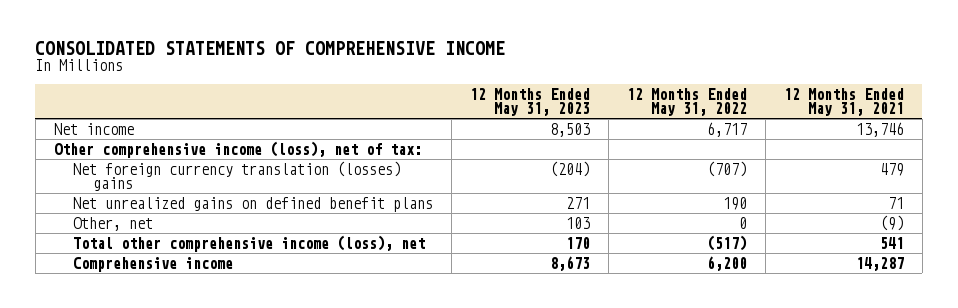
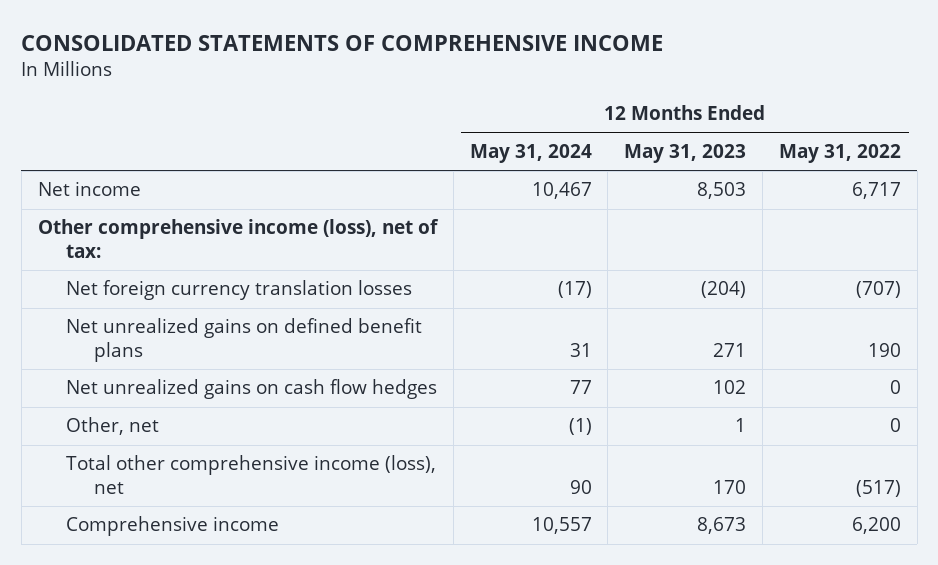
[783,87,904,117] 12 Months Ended May 31, 2021 -> none
none -> [469,143,592,163] May 31, 2024
[73,160,402,192] Net foreign currency translation (losses) gains -> [66,280,413,301] Net foreign currency translation losses
none -> [66,379,438,400] Net unrealized gains on cash flow hedges
[566,216,591,229] 103 -> [735,418,747,433] 1

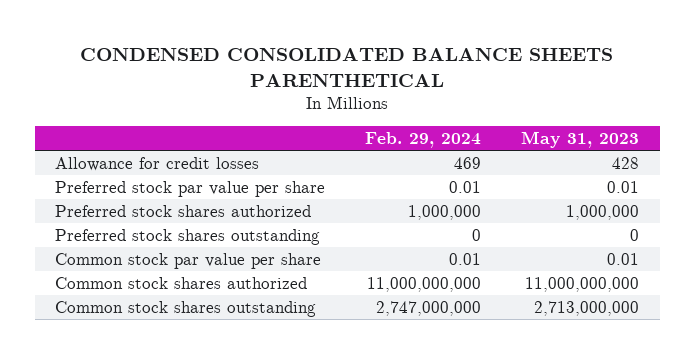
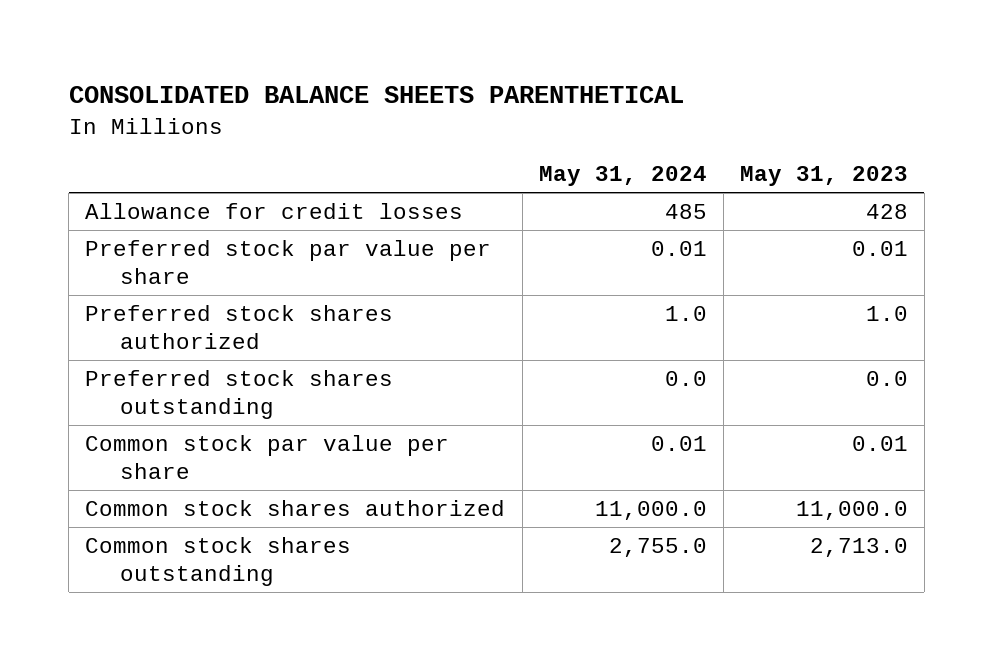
[80,47,614,87] CONDENSED CONSOLIDATED BALANCE SHEETS PARENTHETICAL -> [68,86,684,104] CONSOLIDATED BALANCE SHEETS PARENTHETICAL
[365,131,482,148] Feb. 29, 2024 -> none
none -> [538,166,707,187] May 31, 2024
[566,204,640,220] 1,000,000 -> [865,305,908,321] 1.0
[630,228,640,241] 0 -> [865,370,908,386] 0.0
[525,276,640,292] 11,000,000,000 -> [795,500,908,520] 11,000.0
[534,300,640,316] 2,713,000,000 -> [809,537,908,557] 2,713.0

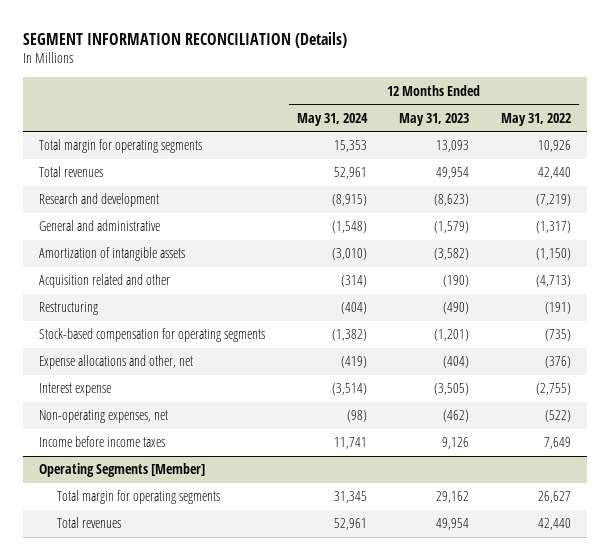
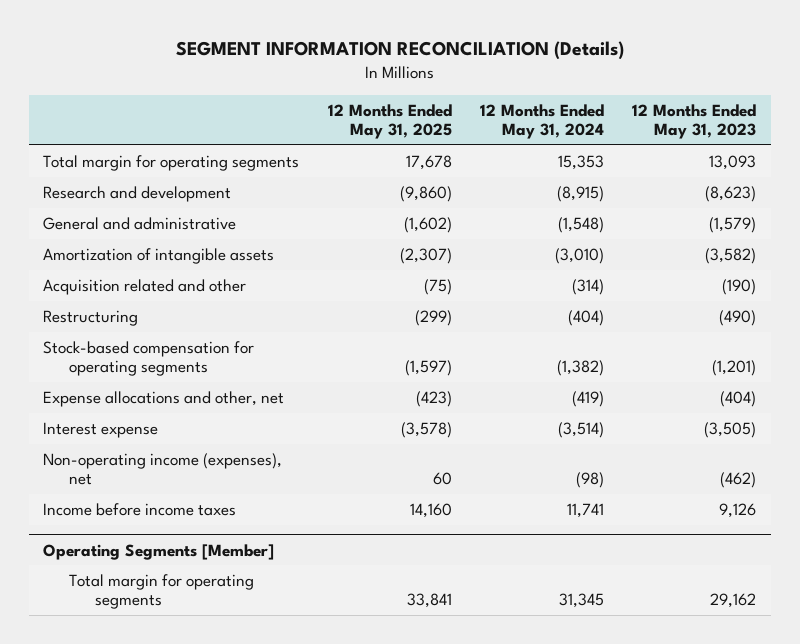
[500,112,571,126] May 31, 2022 -> none
none -> [327,103,452,140] 12 Months Ended May 31, 2025
[39,166,104,178] Total revenues -> none
[39,410,169,424] Non-operating expenses, net -> [43,452,283,486] Non-operating income (expenses), net
[57,517,122,529] Total revenues -> none

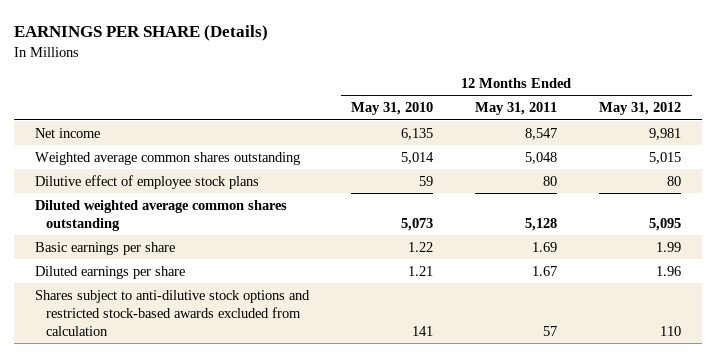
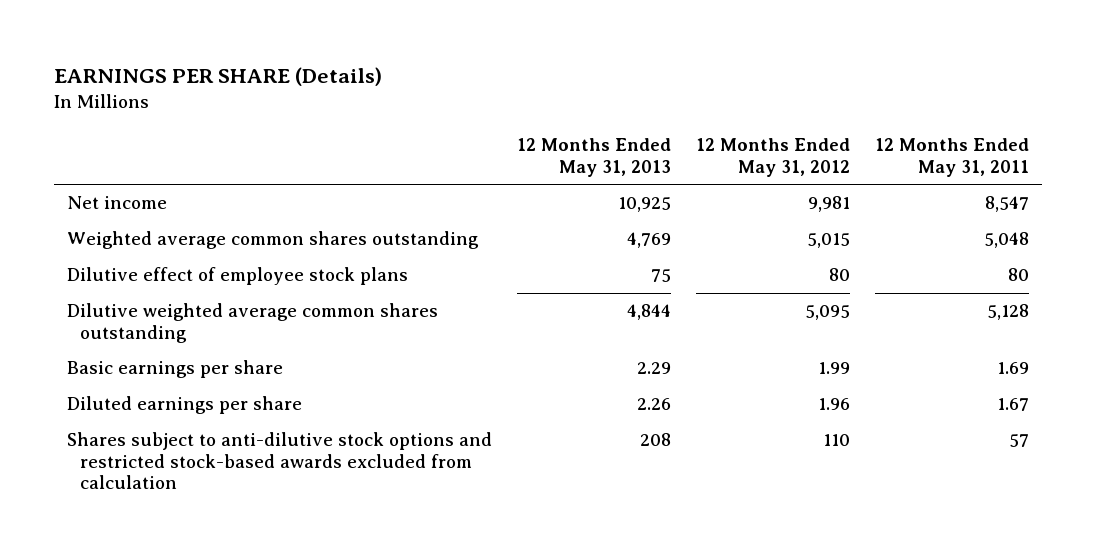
[351,102,434,116] May 31, 2010 -> none
none -> [516,138,671,177] 12 Months Ended May 31, 2013
[35,199,288,231] Diluted weighted average common shares outstanding -> [66,303,438,343] Dilutive weighted average common shares outstanding

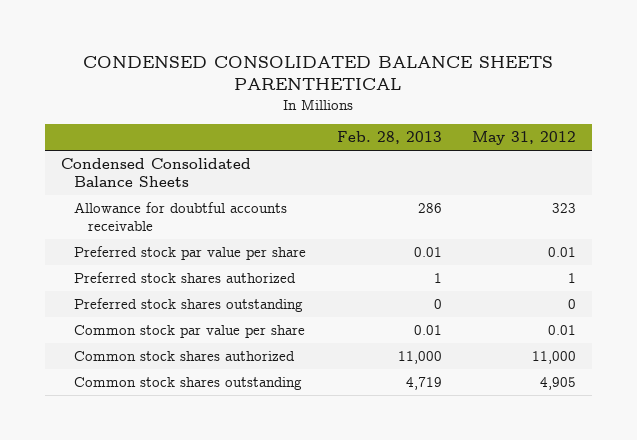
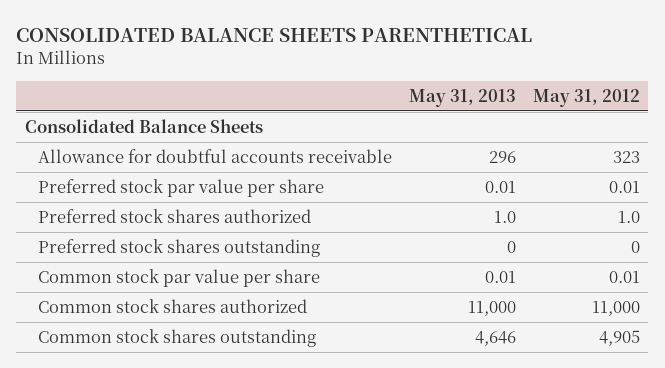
[83,55,554,91] CONDENSED CONSOLIDATED BALANCE SHEETS PARENTHETICAL -> [16,27,533,42] CONSOLIDATED BALANCE SHEETS PARENTHETICAL
[336,131,442,145] Feb. 28, 2013 -> none
none -> [408,88,516,107] May 31, 2013
[60,158,251,187] Condensed Consolidated Balance Sheets -> [24,118,263,133] Consolidated Balance Sheets
[568,273,577,284] 1 -> [617,210,640,223] 1.0

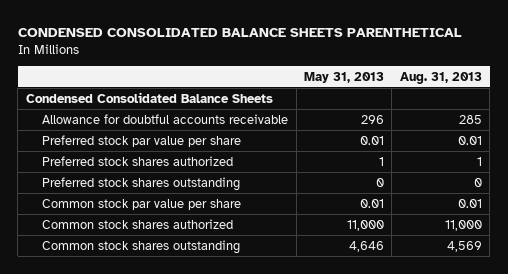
[16,27,533,42] CONSOLIDATED BALANCE SHEETS PARENTHETICAL -> [17,27,462,37] CONDENSED CONSOLIDATED BALANCE SHEETS PARENTHETICAL
[532,88,640,107] May 31, 2012 -> none
none -> [399,71,482,84] Aug. 31, 2013
[24,118,263,133] Consolidated Balance Sheets -> [25,91,273,103] Condensed Consolidated Balance Sheets
[493,210,516,223] 1.0 -> [379,156,385,166] 1

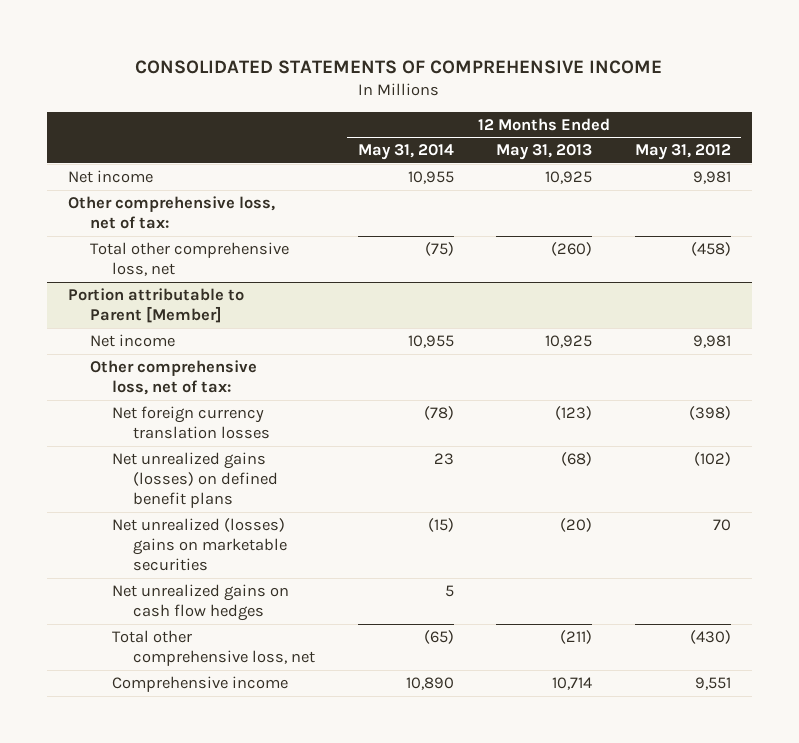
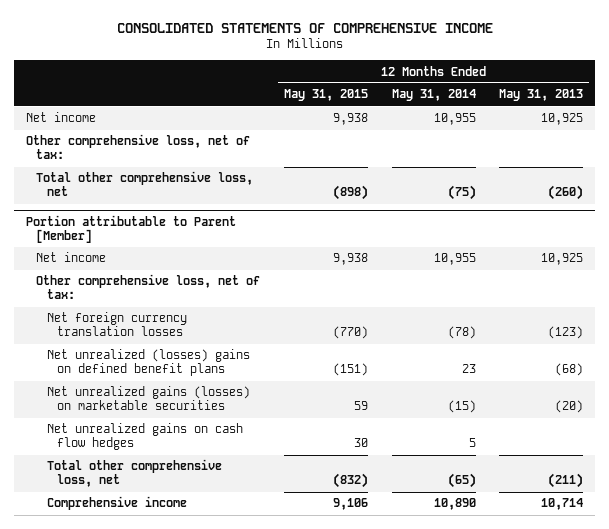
[634,144,731,161] May 31, 2012 -> none
none -> [284,89,369,102] May 31, 2015
[111,452,279,509] Net unrealized gains (losses) on defined benefit plans -> [46,349,250,377] Net unrealized (losses) gains on defined benefit plans
[111,518,288,572] Net unrealized (losses) gains on marketable securities -> [46,386,250,411] Net unrealized gains (losses) on marketable securities

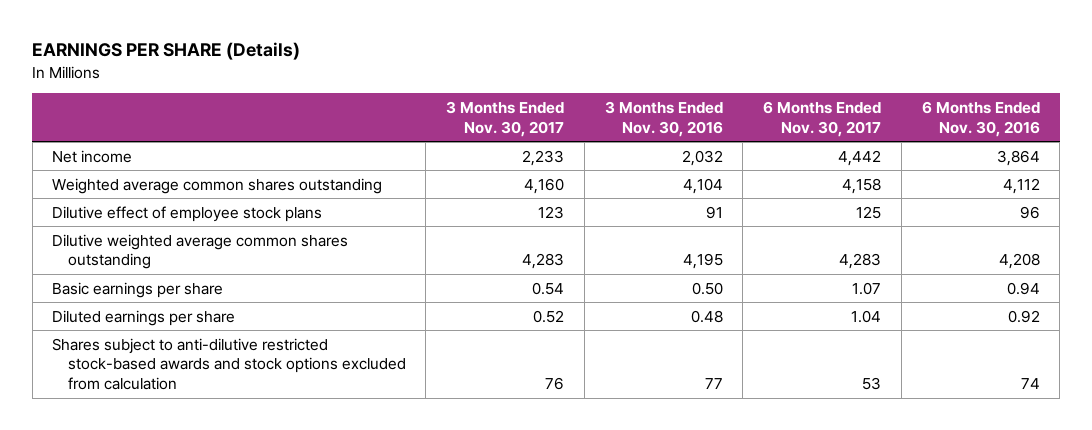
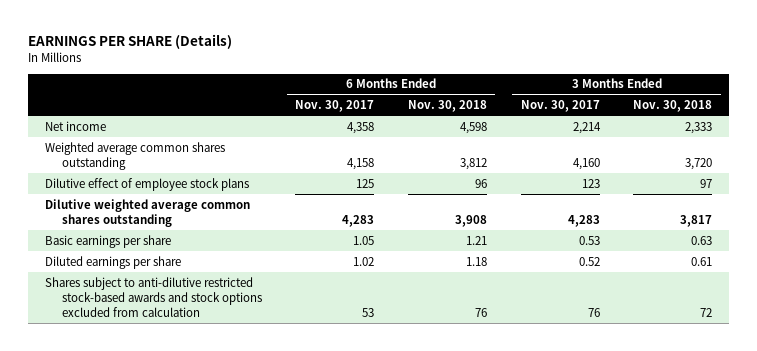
[604,100,723,137] 3 Months Ended Nov. 30, 2016 -> none
[921,100,1040,137] 6 Months Ended Nov. 30, 2016 -> none
none -> [408,100,488,113] Nov. 30, 2018
none -> [633,100,713,113] Nov. 30, 2018
[522,149,565,166] 2,233 -> [572,121,601,134] 2,214
[838,149,882,166] 4,442 -> [347,121,375,134] 4,358
[532,281,565,295] 0.54 -> [578,235,600,245] 0.53
[852,281,882,295] 1.07 -> [353,235,375,245] 1.05
[851,309,882,323] 1.04 -> [353,256,375,266] 1.02

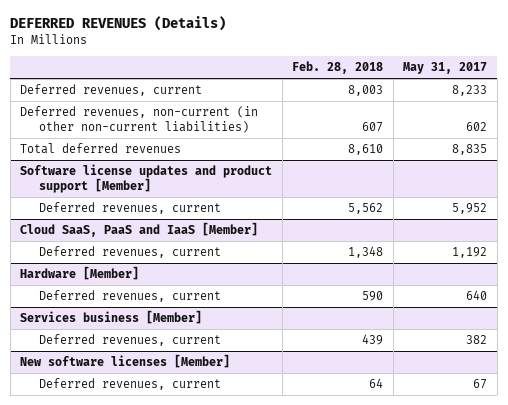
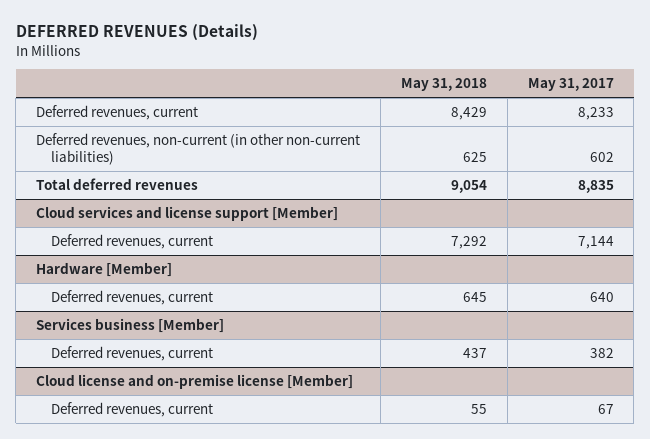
[292,61,384,75] Feb. 28, 2018 -> none
none -> [400,78,487,92] May 31, 2018
[20,164,273,194] Software license updates and product support [Member] -> none
[20,222,259,238] Cloud SaaS, PaaS and IaaS [Member] -> none
[38,246,221,259] Deferred revenues, current -> none
none -> [36,206,339,222] Cloud services and license support [Member]
[452,203,488,215] 5,952 -> [577,236,614,250] 7,144
[20,354,231,369] New software licenses [Member] -> none
none -> [36,374,354,390] Cloud license and on-premise license [Member]

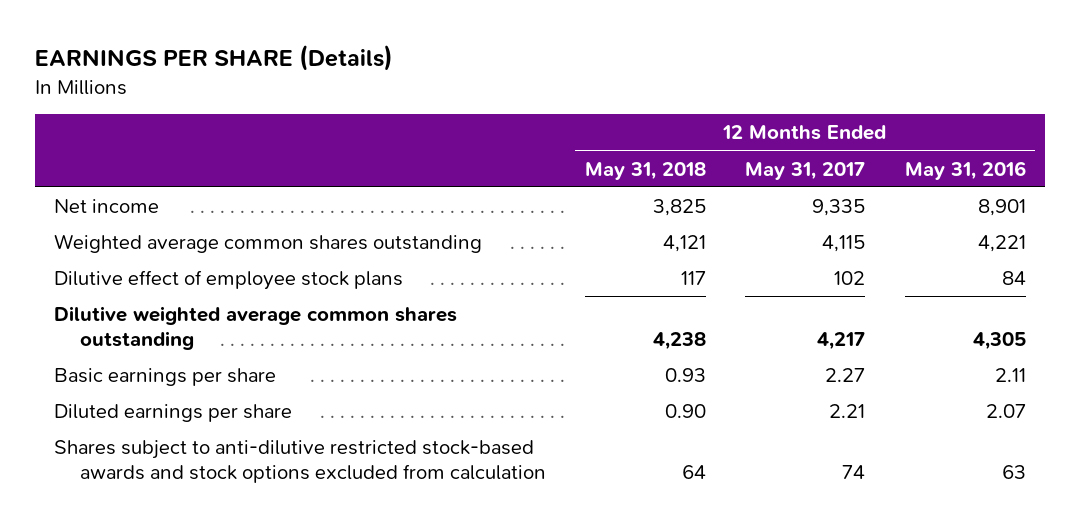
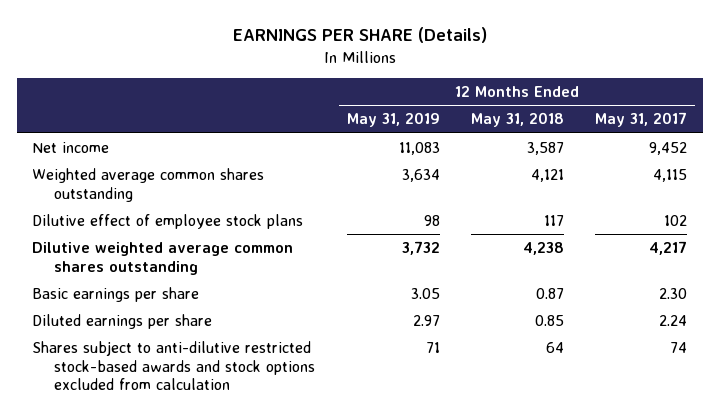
[904,160,1026,180] May 31, 2016 -> none
none -> [346,112,440,128] May 31, 2019
[652,199,706,217] 3,825 -> [526,141,564,155] 3,587
[812,199,866,217] 9,335 -> [649,141,688,155] 9,452
[664,368,706,383] 0.93 -> [535,287,564,299] 0.87
[825,368,866,383] 2.27 -> [659,287,688,299] 2.30
[664,404,706,419] 0.90 -> [534,314,564,326] 0.85
[829,404,866,419] 2.21 -> [659,314,688,326] 2.24

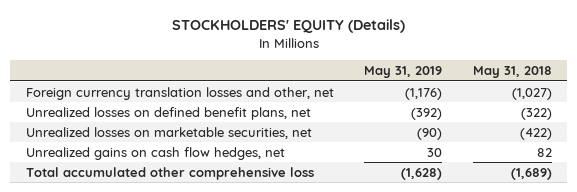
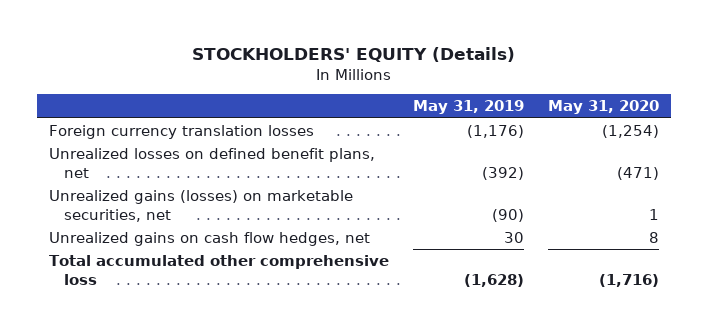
[472,66,552,79] May 31, 2018 -> none
none -> [548,100,660,115] May 31, 2020
[25,86,334,100] Foreign currency translation losses and other, net -> [49,124,315,139] Foreign currency translation losses
[25,126,312,139] Unrealized losses on marketable securities, net -> [49,189,354,222] Unrealized gains (losses) on marketable securities, net

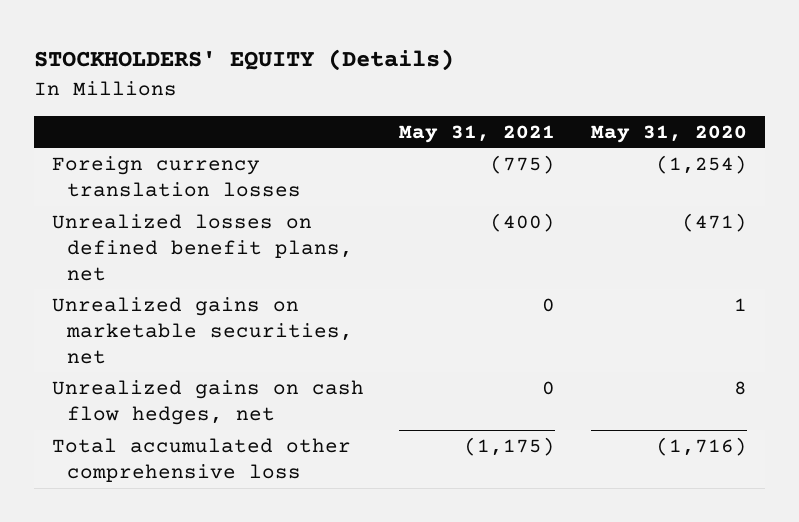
[413,100,525,115] May 31, 2019 -> none
none -> [399,124,556,143] May 31, 2021
[49,189,354,222] Unrealized gains (losses) on marketable securities, net -> [51,296,353,364] Unrealized gains on marketable securities, net

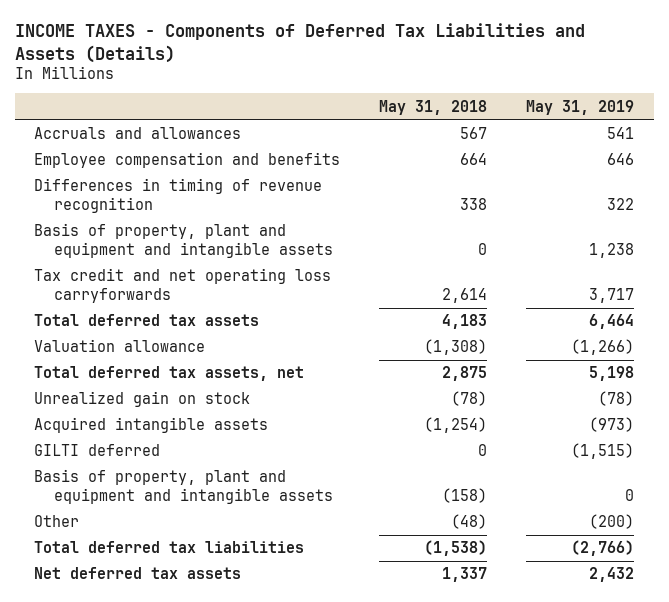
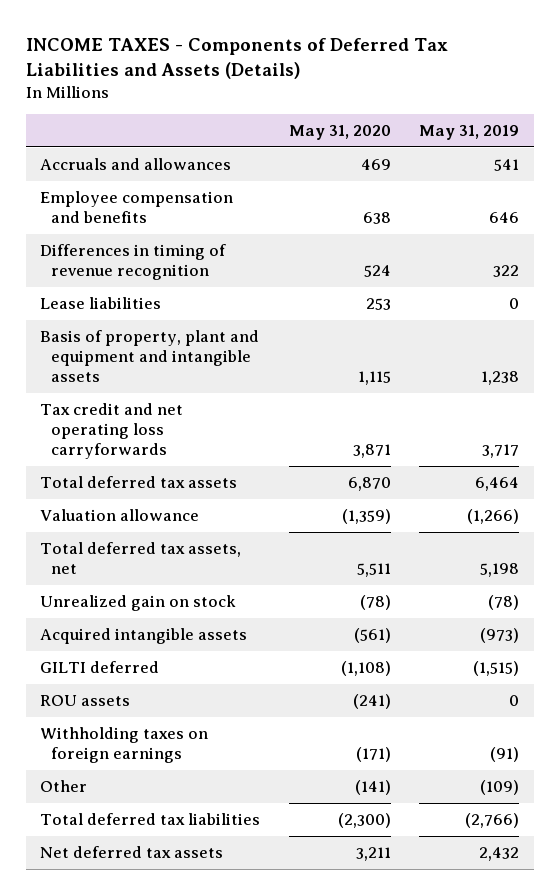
[379,99,488,115] May 31, 2018 -> none
none -> [288,125,391,141] May 31, 2020
none -> [40,296,162,309] Lease liabilities
[34,469,334,504] Basis of property, plant and equipment and intangible assets -> none
none -> [40,694,131,706] ROU assets
none -> [40,726,209,764] Withholding taxes on foreign earnings
[589,514,635,530] (200) -> [480,779,520,795] (109)

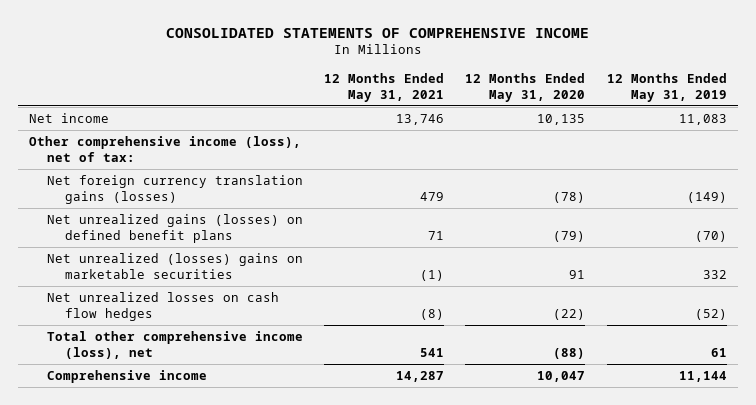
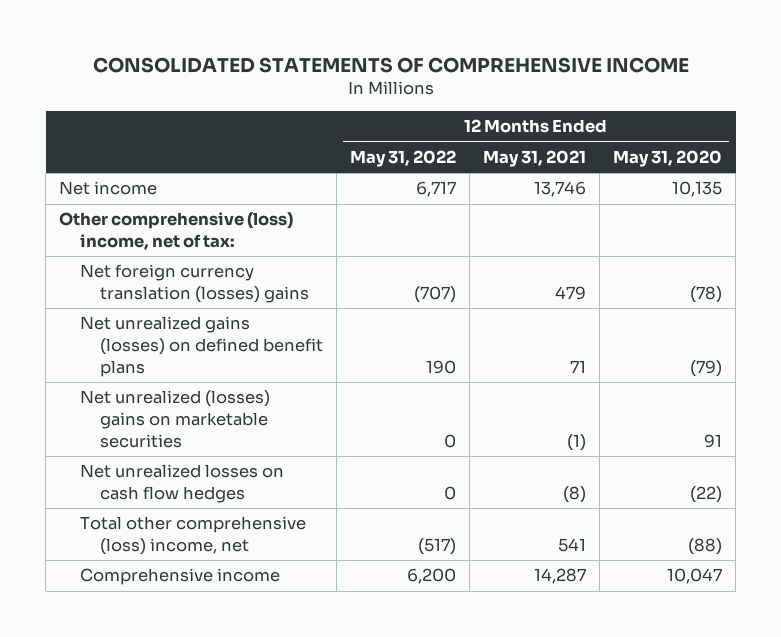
[606,72,727,102] 12 Months Ended May 31, 2019 -> none
none -> [349,150,456,168] May 31, 2022
[28,136,301,163] Other comprehensive income (loss), net of tax: -> [59,212,294,251] Other comprehensive (loss) income, net of tax:
[46,175,303,205] Net foreign currency translation gains (losses) -> [79,264,309,304] Net foreign currency translation (losses) gains
[46,331,303,360] Total other comprehensive income (loss), net -> [79,516,306,556] Total other comprehensive (loss) income, net

